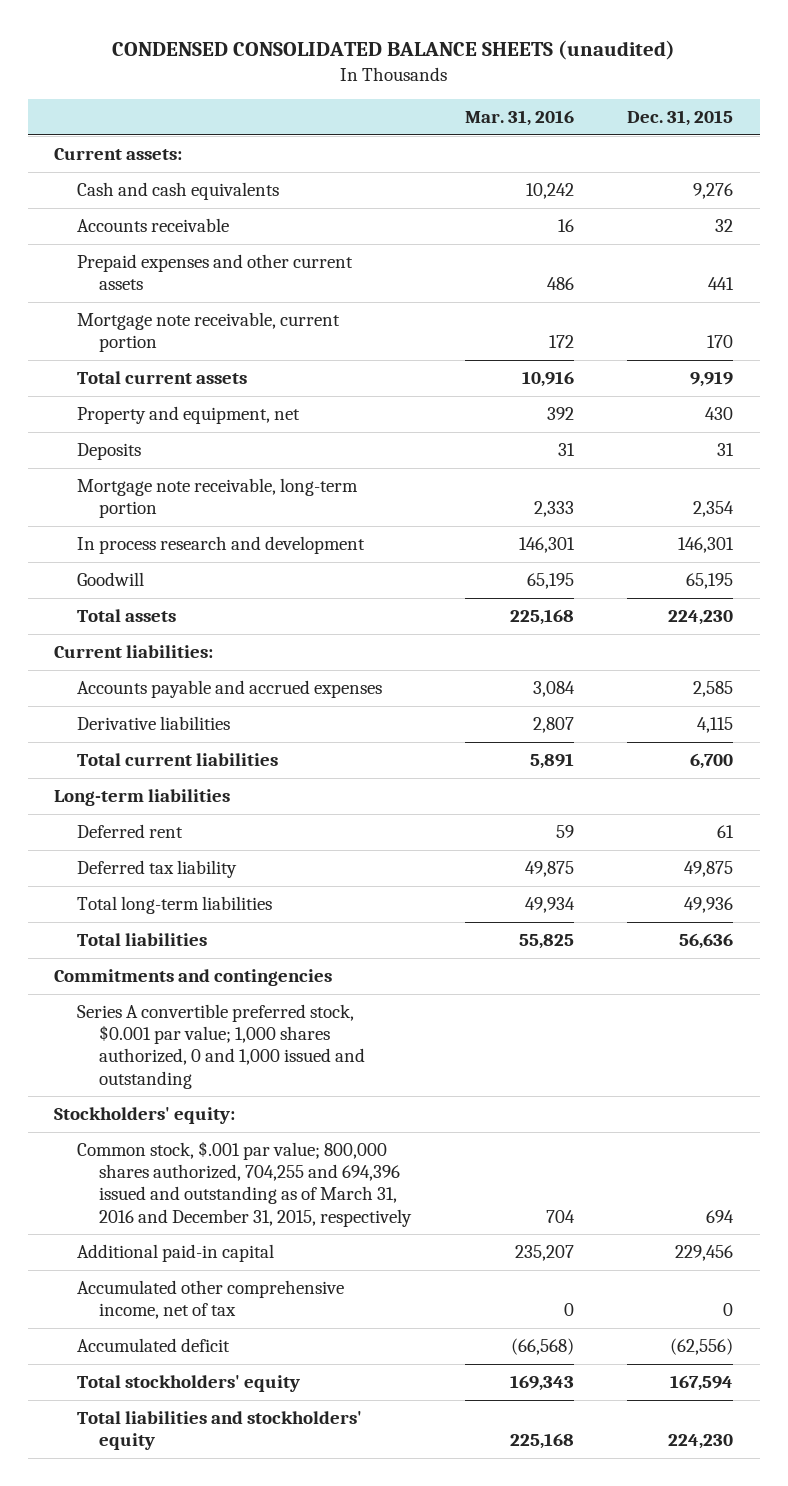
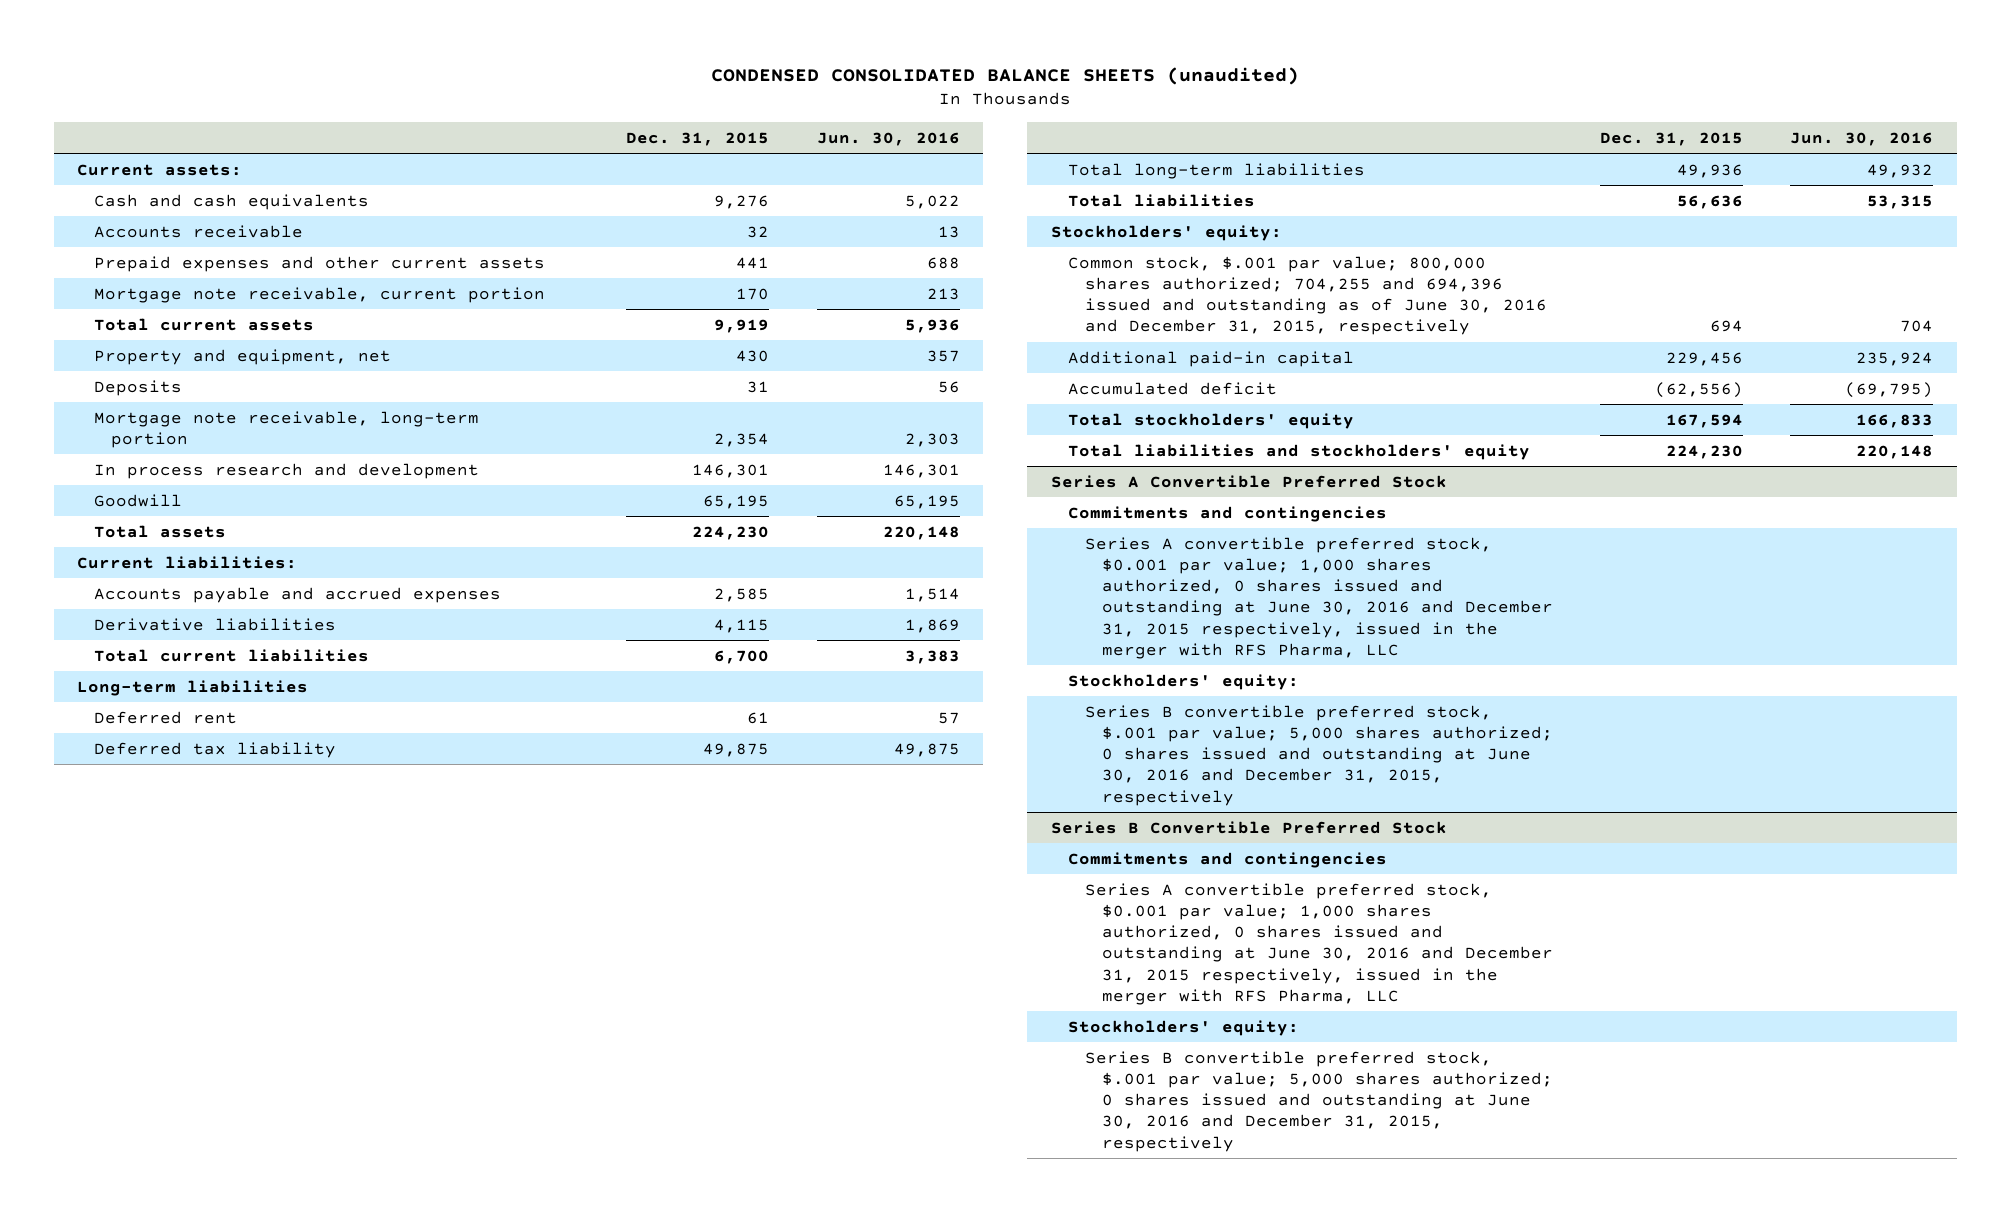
[464,110,574,127] Mar. 31, 2016 -> none
none -> [816,131,960,146] Jun. 30, 2016
[54,969,333,987] Commitments and contingencies -> none
[76,1004,366,1089] Series A convertible preferred stock, $0.001 par value; 1,000 shares authorized, 0 and 1,000 issued and outstanding -> none
[76,1141,413,1227] Common stock, $.001 par value; 800,000 shares authorized, 704,255 and 694,396 issued and outstanding as of March 31, 2016 and December 31, 2015, respectively -> [1067,255,1547,336] Common stock, $.001 par value; 800,000 shares authorized; 704,255 and 694,396 issued and outstanding as of June 30, 2016 and December 31, 2015, respectively
[76,1280,344,1320] Accumulated other comprehensive income, net of tax -> none
none -> [1050,474,1447,488] Series A Convertible Preferred Stock
none -> [1067,505,1387,522] Commitments and contingencies
none -> [1084,536,1553,659] Series A convertible preferred stock, $0.001 par value; 1,000 shares authorized, 0 shares issued and outstanding at June 30, 2016 and December 31, 2015 respectively, issued in the merger with RFS Pharma, LLC
none -> [1067,673,1299,690] Stockholders' equity:
none -> [1084,704,1553,806] Series B convertible preferred stock, $.001 par value; 5,000 shares authorized; 0 shares issued and outstanding at June 30, 2016 and December 31, 2015, respectively
none -> [1050,820,1447,834] Series B Convertible Preferred Stock
none -> [1067,851,1387,868] Commitments and contingencies
none -> [1084,882,1553,1005] Series A convertible preferred stock, $0.001 par value; 1,000 shares authorized, 0 shares issued and outstanding at June 30, 2016 and December 31, 2015 respectively, issued in the merger with RFS Pharma, LLC
none -> [1067,1019,1299,1036] Stockholders' equity:
none -> [1084,1050,1553,1152] Series B convertible preferred stock, $.001 par value; 5,000 shares authorized; 0 shares issued and outstanding at June 30, 2016 and December 31, 2015, respectively

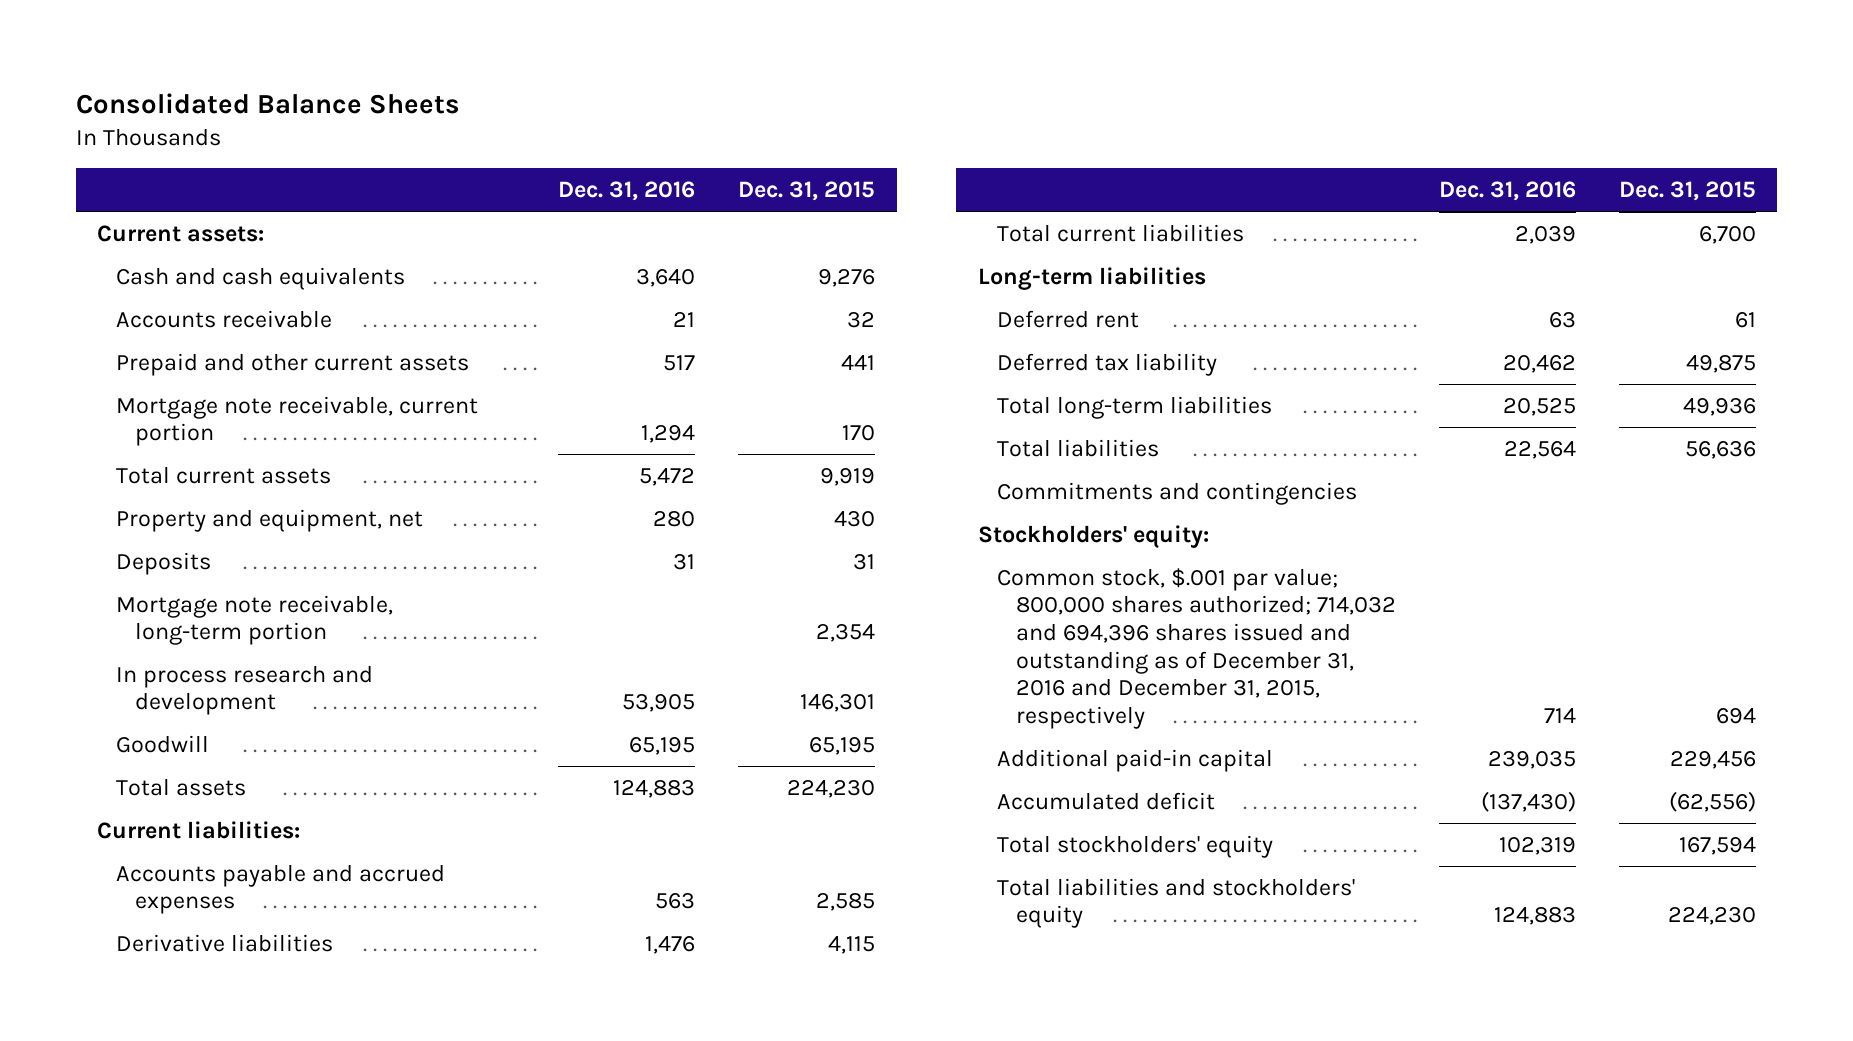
[711,66,1300,85] CONDENSED CONSOLIDATED BALANCE SHEETS (unaudited) -> [75,92,460,114] Consolidated Balance Sheets
[816,131,960,146] Jun. 30, 2016 -> none
none -> [558,181,696,202] Dec. 31, 2016
[94,255,546,272] Prepaid expenses and other current assets -> [116,352,470,376] Prepaid and other current assets
none -> [996,481,1357,505] Commitments and contingencies
[1067,255,1547,336] Common stock, $.001 par value; 800,000 shares authorized; 704,255 and 694,396 issued and outstanding as of June 30, 2016 and December 31, 2015, respectively -> [996,567,1396,729] Common stock, $.001 par value; 800,000 shares authorized; 714,032 and 694,396 shares issued and outstanding as of December 31, 2016 and December 31, 2015, respectively
[1050,474,1447,488] Series A Convertible Preferred Stock -> none
[1067,505,1387,522] Commitments and contingencies -> none
[1084,536,1553,659] Series A convertible preferred stock, $0.001 par value; 1,000 shares authorized, 0 shares issued and outstanding at June 30, 2016 and December 31, 2015 respectively, issued in the merger with RFS Pharma, LLC -> none
[1067,673,1299,690] Stockholders' equity: -> none
[1084,704,1553,806] Series B convertible preferred stock, $.001 par value; 5,000 shares authorized; 0 shares issued and outstanding at June 30, 2016 and December 31, 2015, respectively -> none
[1050,820,1447,834] Series B Convertible Preferred Stock -> none
[1067,851,1387,868] Commitments and contingencies -> none
[1084,882,1553,1005] Series A convertible preferred stock, $0.001 par value; 1,000 shares authorized, 0 shares issued and outstanding at June 30, 2016 and December 31, 2015 respectively, issued in the merger with RFS Pharma, LLC -> none
[1067,1019,1299,1036] Stockholders' equity: -> none
[1084,1050,1553,1152] Series B convertible preferred stock, $.001 par value; 5,000 shares authorized; 0 shares issued and outstanding at June 30, 2016 and December 31, 2015, respectively -> none

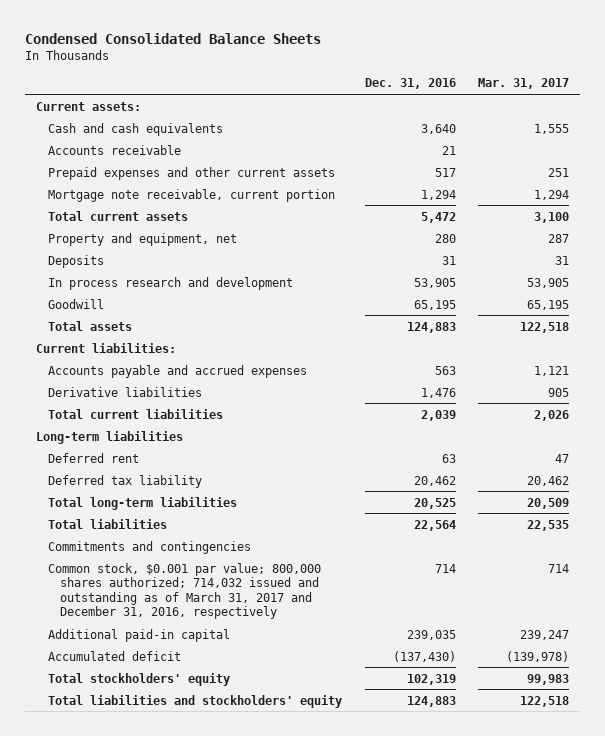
[75,92,460,114] Consolidated Balance Sheets -> [24,32,321,44] Condensed Consolidated Balance Sheets
[738,181,876,202] Dec. 31, 2015 -> none
none -> [477,78,569,90] Mar. 31, 2017
[116,352,470,376] Prepaid and other current assets -> [48,166,336,180] Prepaid expenses and other current assets
[116,594,394,646] Mortgage note receivable, long-term portion -> none
[977,524,1209,548] Stockholders' equity: -> none
[996,567,1396,729] Common stock, $.001 par value; 800,000 shares authorized; 714,032 and 694,396 shares issued and outstanding as of December 31, 2016 and December 31, 2015, respectively -> [48,562,322,620] Common stock, $0.001 par value; 800,000 shares authorized; 714,032 issued and outstanding as of March 31, 2017 and December 31, 2016, respectively

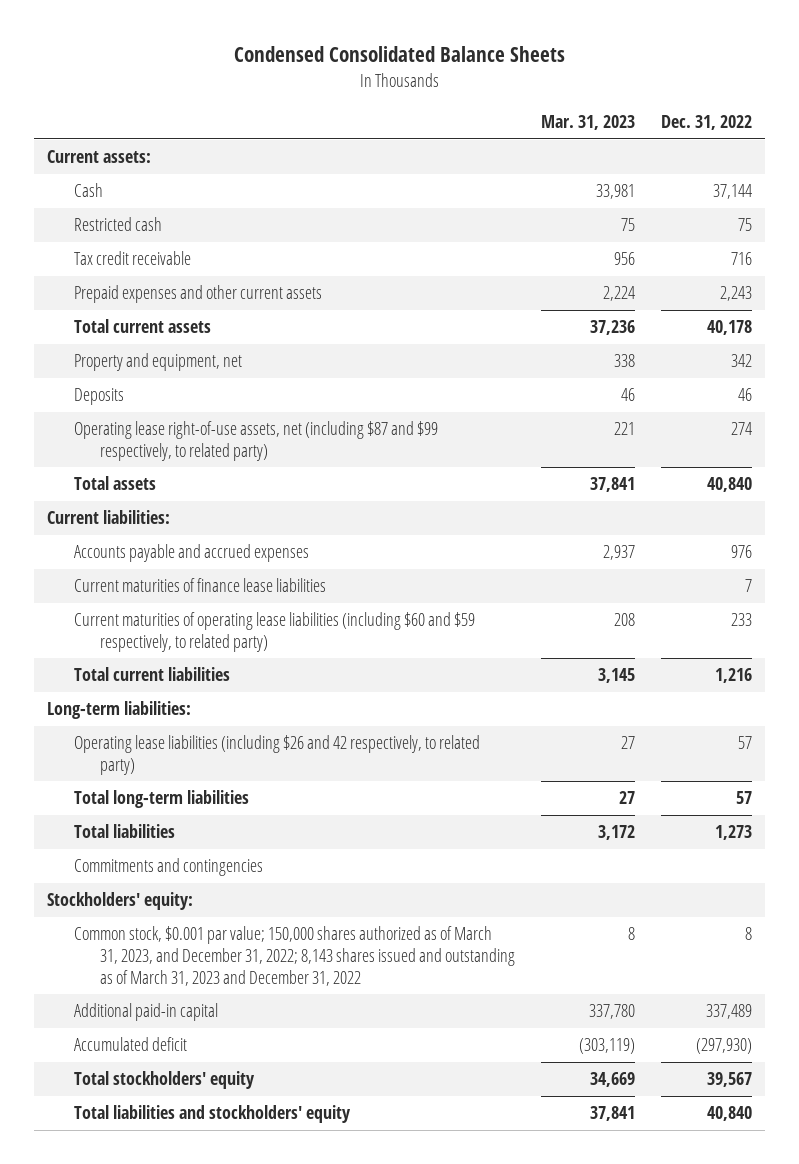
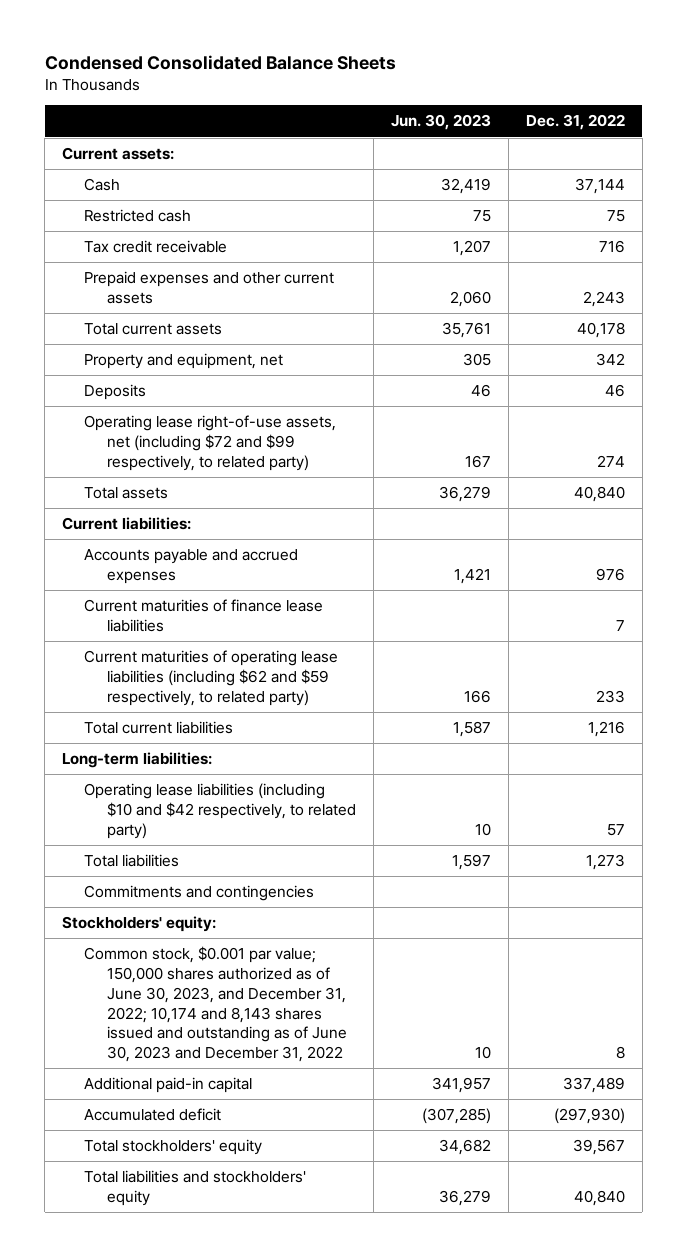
[541,115,636,131] Mar. 31, 2023 -> none
none -> [390,114,491,131] Jun. 30, 2023
[73,421,438,462] Operating lease right-of-use assets, net (including $87 and $99 respectively, to related party) -> [84,415,337,471] Operating lease right-of-use assets, net (including $72 and $99 respectively, to related party)
[73,612,475,653] Current maturities of operating lease liabilities (including $60 and $59 respectively, to related party) -> [84,650,339,706] Current maturities of operating lease liabilities (including $62 and $59 respectively, to related party)
[73,790,249,809] Total long-term liabilities -> none
[73,735,480,776] Operating lease liabilities (including $26 and 42 respectively, to related party) -> [84,783,356,839] Operating lease liabilities (including $10 and $42 respectively, to related party)
[73,926,516,986] Common stock, $0.001 par value; 150,000 shares authorized as of March 31, 2023, and December 31, 2022; 8,143 shares issued and outstanding as of March 31, 2023 and December 31, 2022 -> [84,946,347,1063] Common stock, $0.001 par value; 150,000 shares authorized as of June 30, 2023, and December 31, 2022; 10,174 and 8,143 shares issued and outstanding as of June 30, 2023 and December 31, 2022

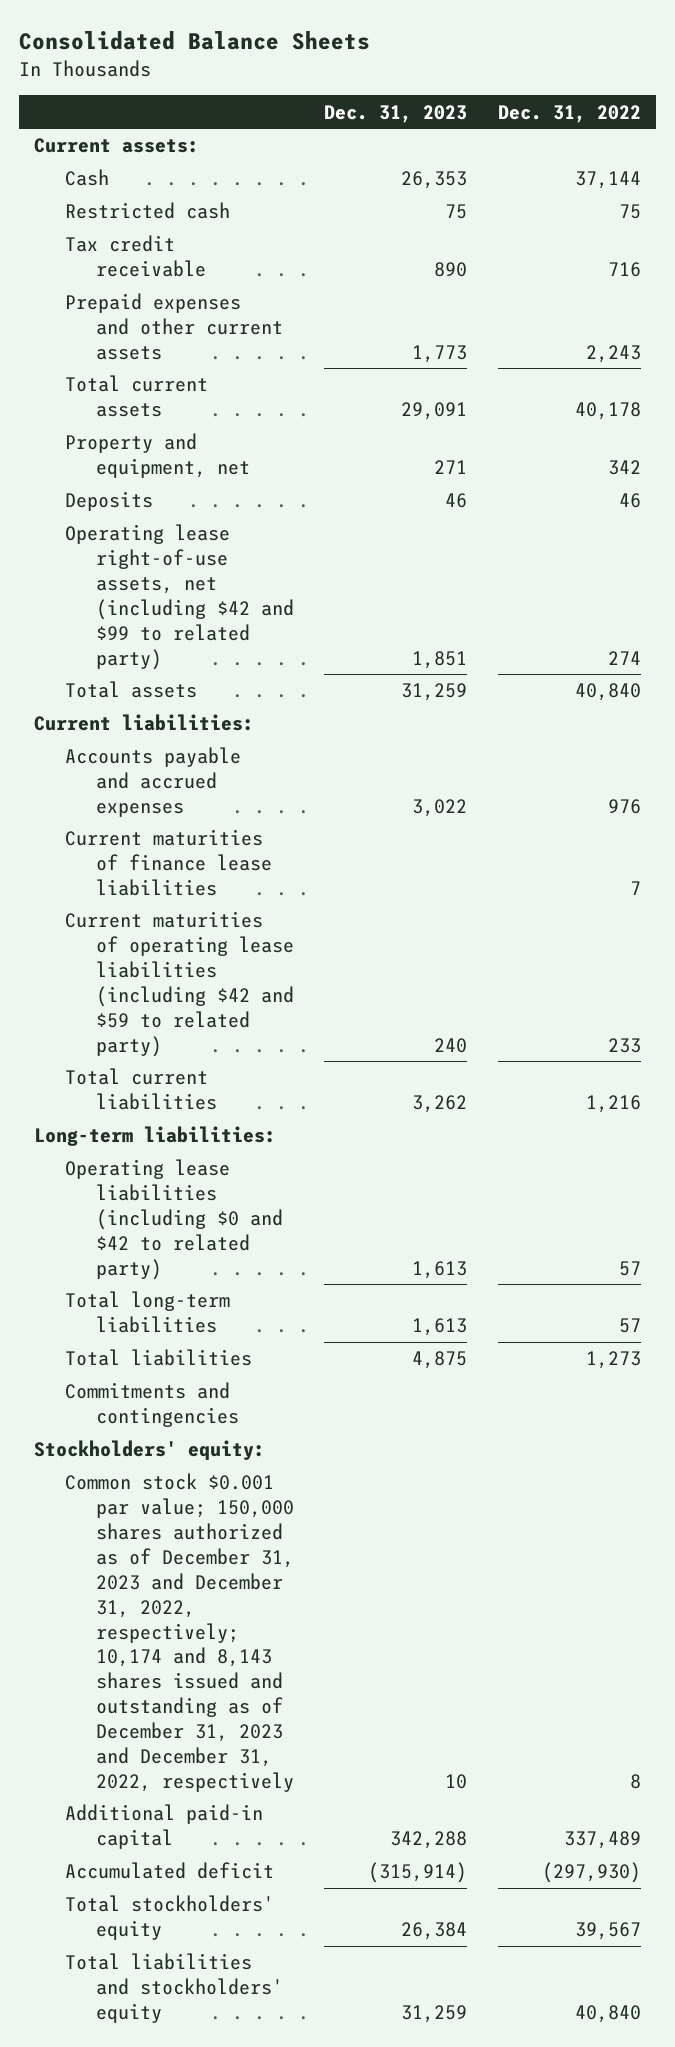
[44,54,396,70] Condensed Consolidated Balance Sheets -> [19,31,371,51] Consolidated Balance Sheets
[390,114,491,131] Jun. 30, 2023 -> none
none -> [324,104,468,123] Dec. 31, 2023
[84,415,337,471] Operating lease right-of-use assets, net (including $72 and $99 respectively, to related party) -> [64,524,294,670] Operating lease right-of-use assets, net (including $42 and $99 to related party)
[84,650,339,706] Current maturities of operating lease liabilities (including $62 and $59 respectively, to related party) -> [64,911,294,1057] Current maturities of operating lease liabilities (including $42 and $59 to related party)
[84,783,356,839] Operating lease liabilities (including $10 and $42 respectively, to related party) -> [64,1159,283,1280] Operating lease liabilities (including $0 and $42 to related party)
none -> [64,1291,230,1334] Total long-term liabilities
[84,946,347,1063] Common stock, $0.001 par value; 150,000 shares authorized as of June 30, 2023, and December 31, 2022; 10,174 and 8,143 shares issued and outstanding as of June 30, 2023 and December 31, 2022 -> [64,1473,294,1792] Common stock $0.001 par value; 150,000 shares authorized as of December 31, 2023 and December 31, 2022, respectively; 10,174 and 8,143 shares issued and outstanding as of December 31, 2023 and December 31, 2022, respectively

